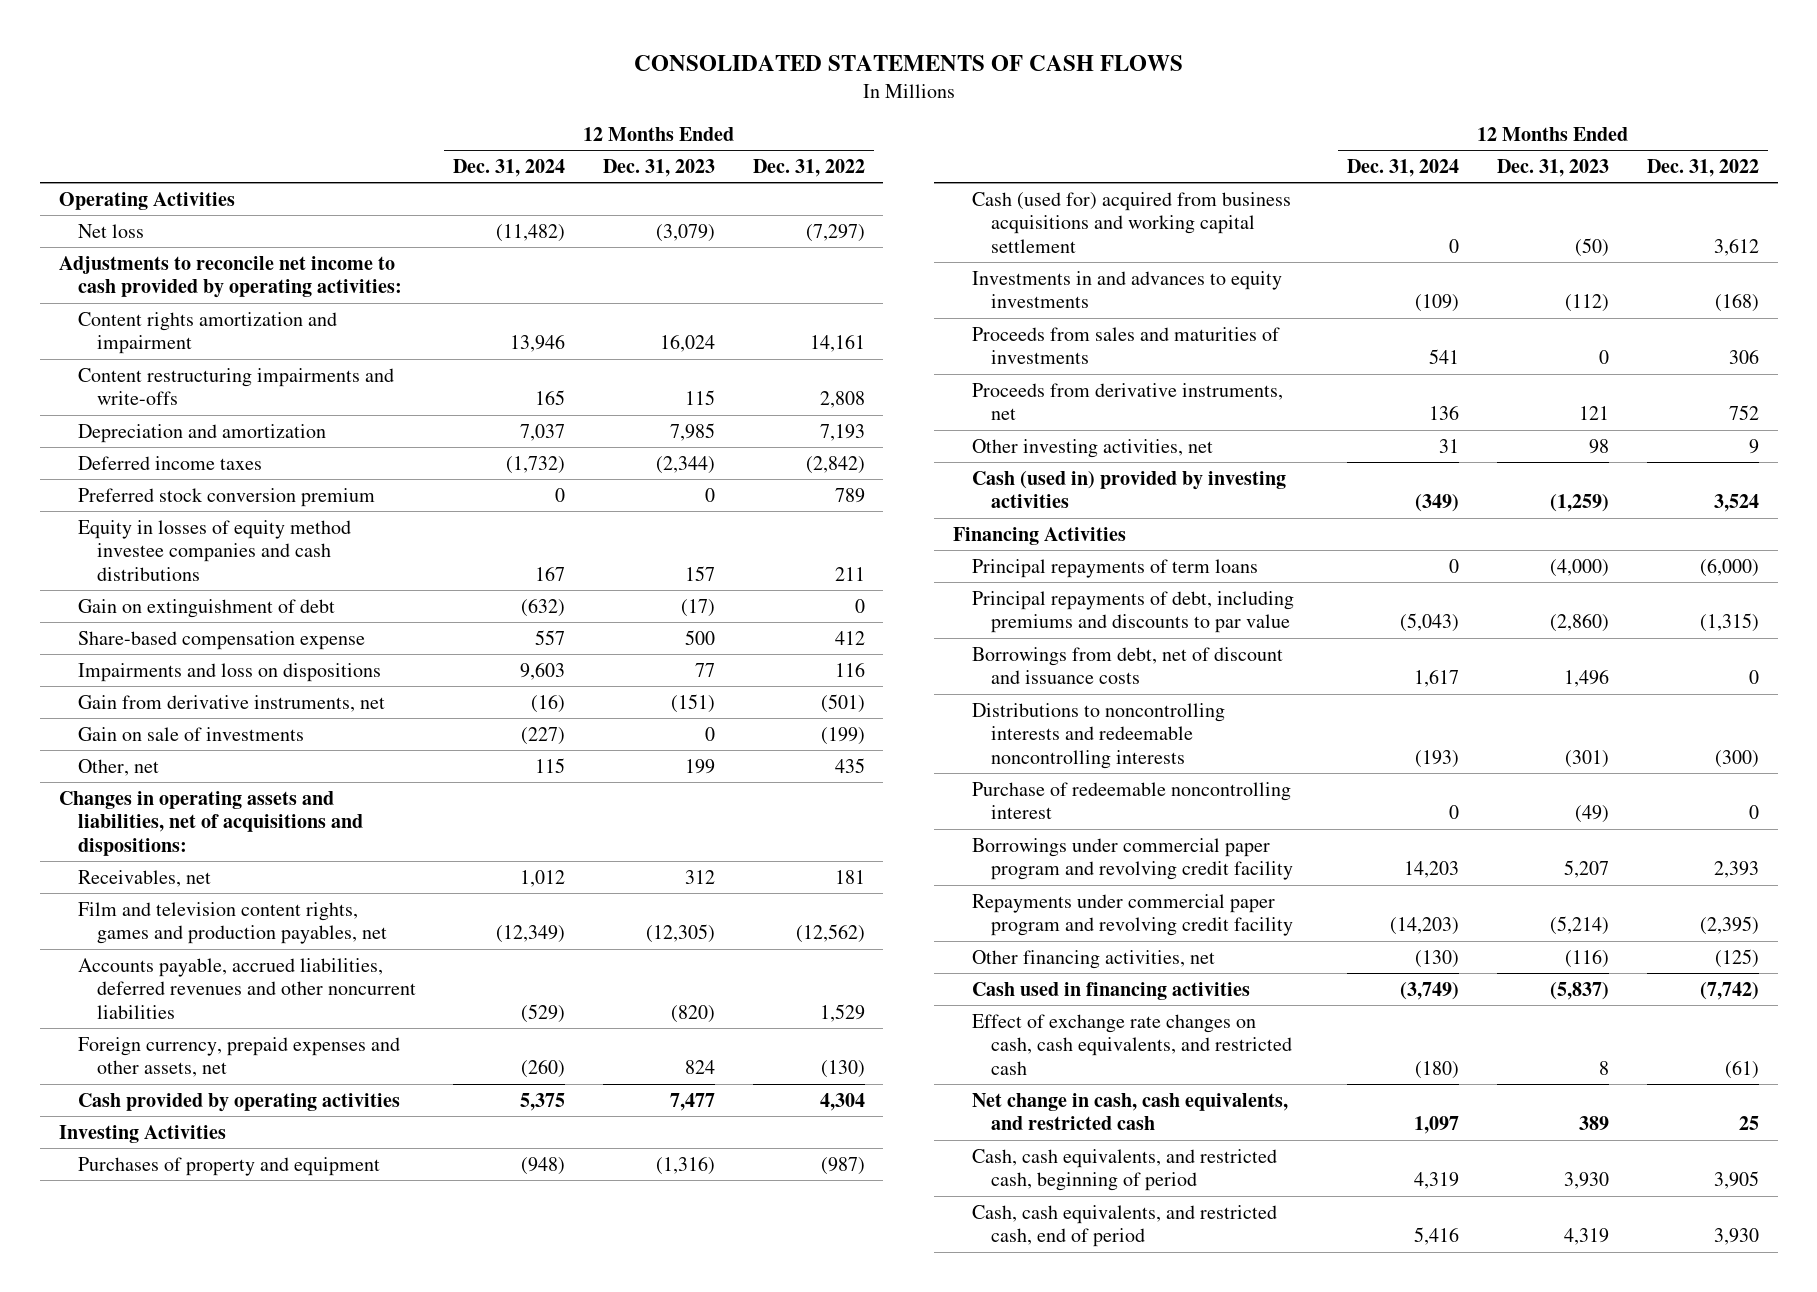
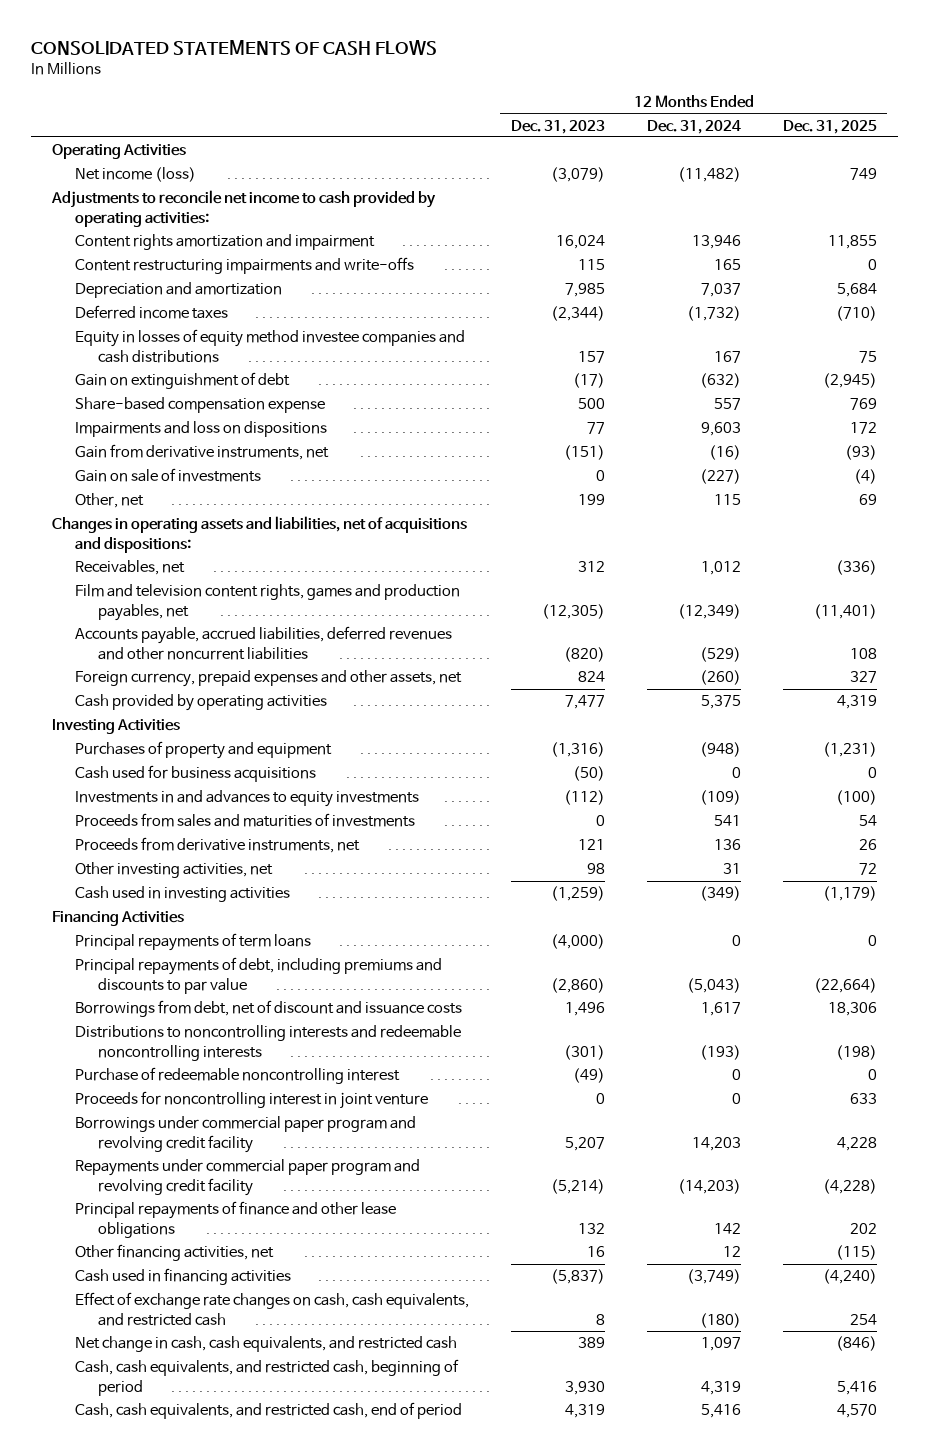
[752,158,865,177] Dec. 31, 2022 -> none
none -> [782,119,877,134] Dec. 31, 2025
[77,223,144,238] Net loss -> [74,167,196,183] Net income (loss)
[77,487,375,507] Preferred stock conversion premium -> none
[971,191,1291,253] Cash (used for) acquired from business acquisitions and working capital settlement -> [74,765,316,783] Cash used for business acquisitions
[971,470,1286,509] Cash (used in) provided by investing activities -> [74,886,290,903] Cash used in investing activities
none -> [74,1091,428,1110] Proceeds for noncontrolling interest in joint venture
none -> [74,1201,396,1238] Principal repayments of finance and other lease obligations
[1415,949,1460,968] (130) -> [722,1246,741,1258] 12
[1565,948,1610,968] (116) -> [586,1246,605,1258] 16

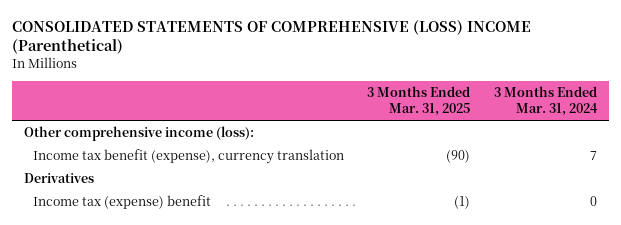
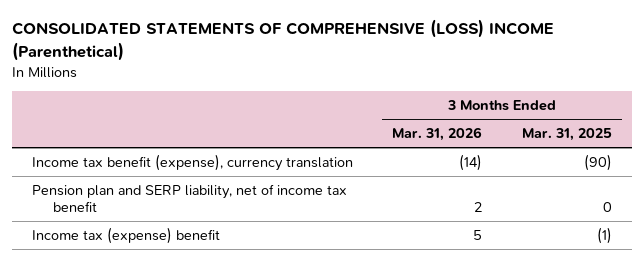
[493,85,598,117] 3 Months Ended Mar. 31, 2024 -> none
none -> [392,127,483,142] Mar. 31, 2026
[23,126,254,142] Other comprehensive income (loss): -> none
[23,173,94,184] Derivatives -> none
none -> [31,183,347,213] Pension plan and SERP liability, net of income tax benefit

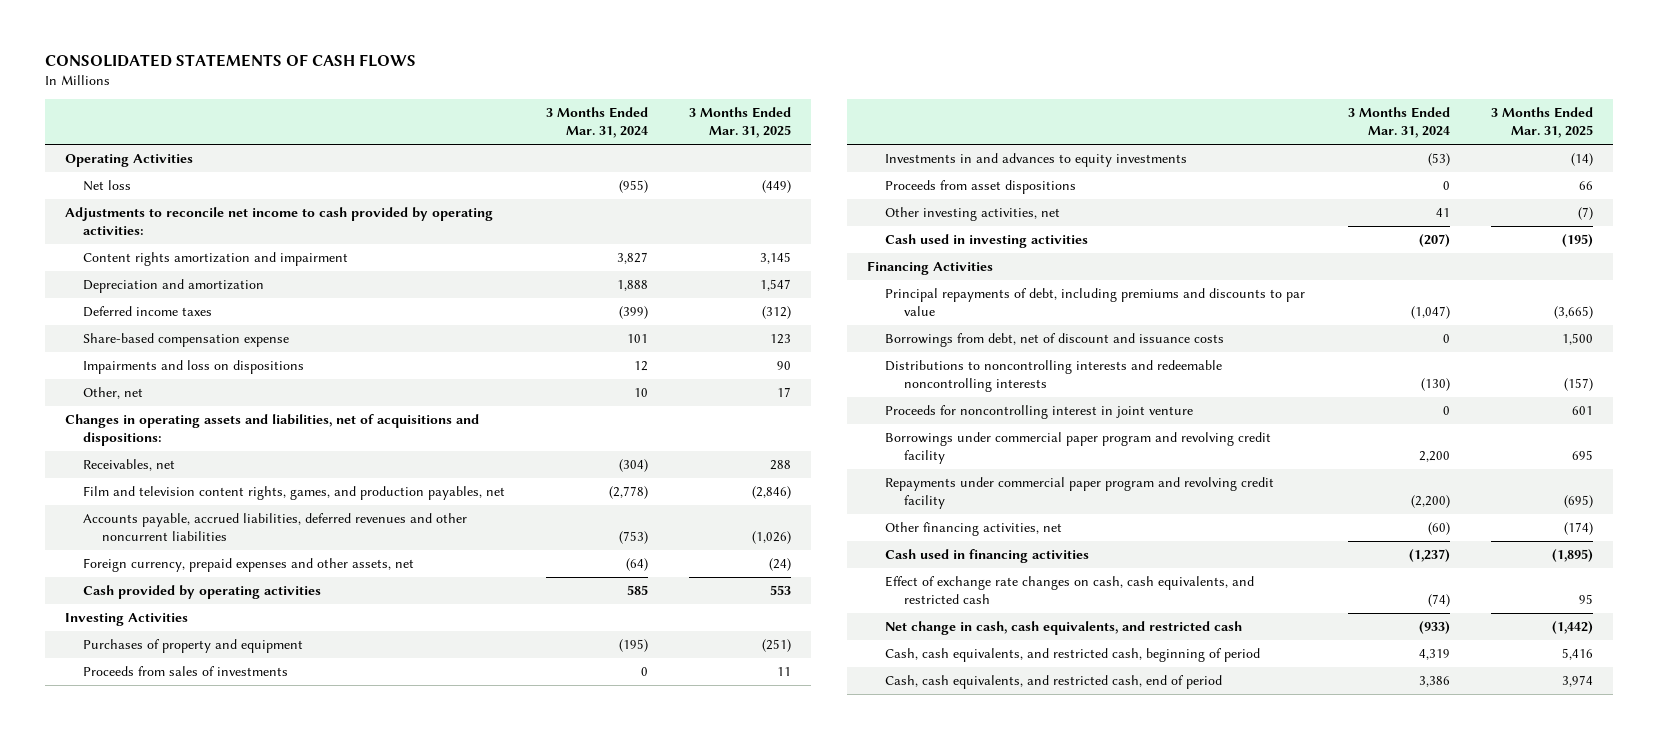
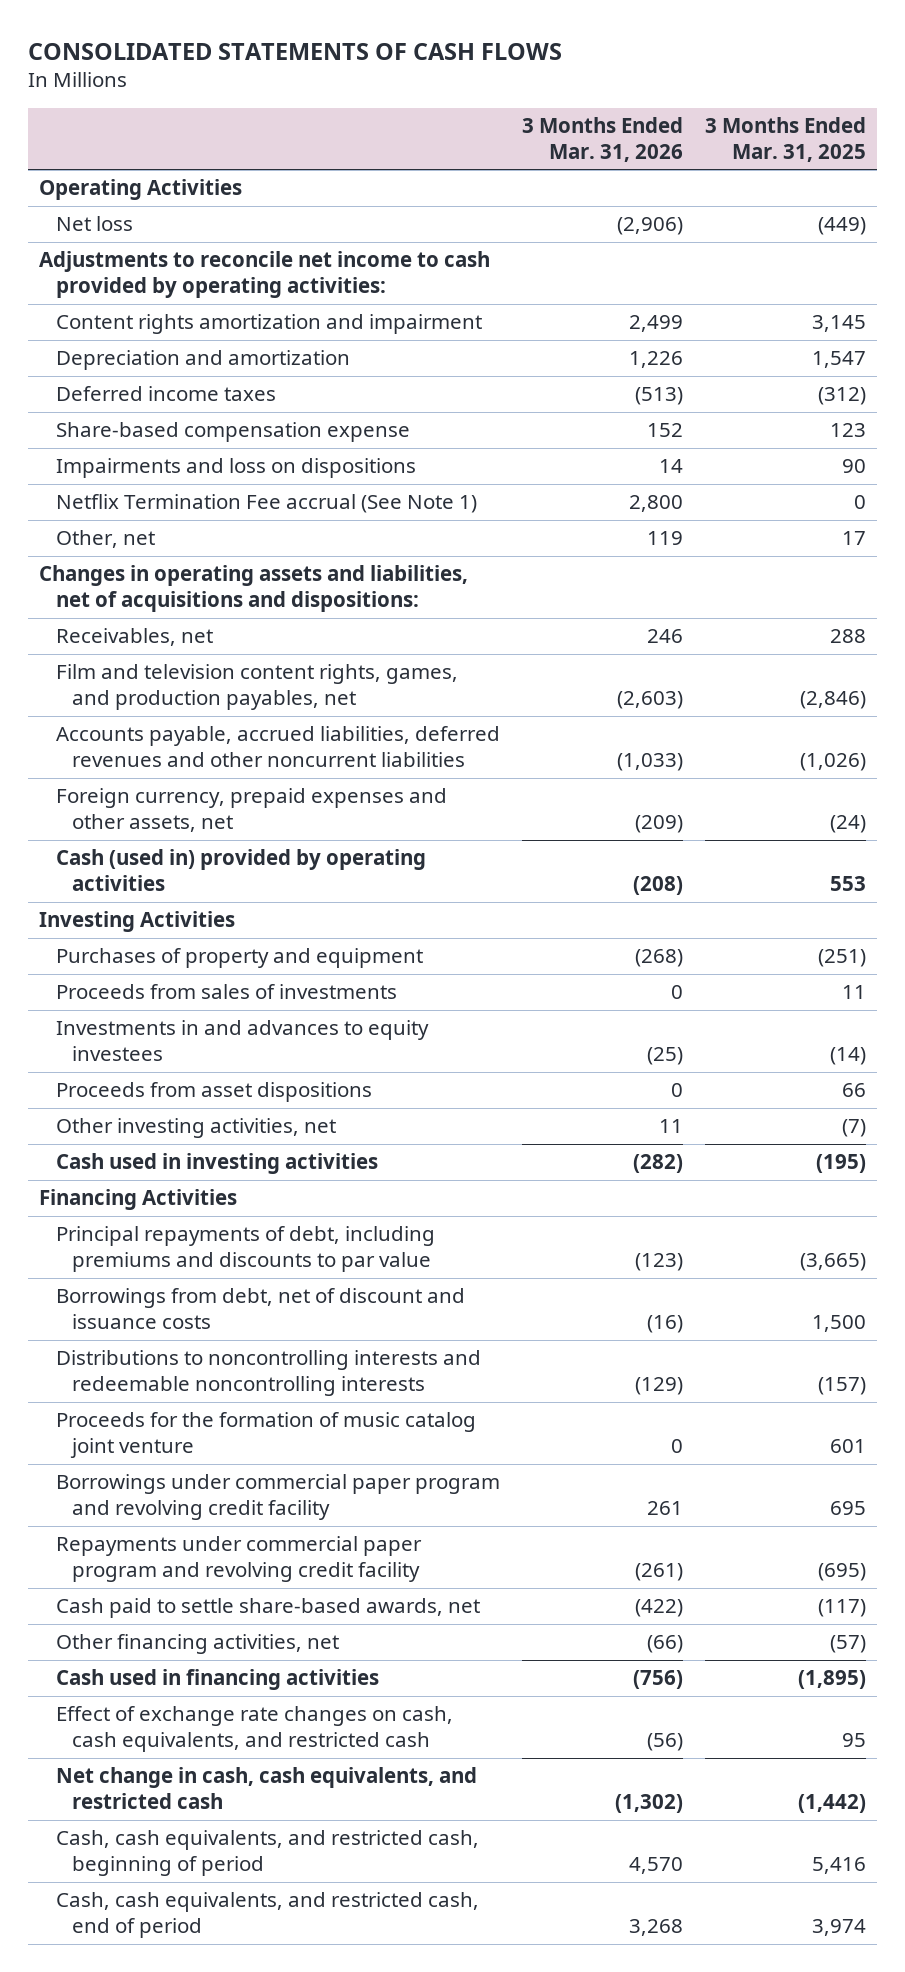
[546,107,649,139] 3 Months Ended Mar. 31, 2024 -> none
none -> [521,117,683,162] 3 Months Ended Mar. 31, 2026
none -> [55,494,477,514] Netflix Termination Fee accrual (See Note 1)
[83,584,322,599] Cash provided by operating activities -> [55,849,426,891] Cash (used in) provided by operating activities
[885,152,1188,167] Investments in and advances to equity investments -> [55,1020,429,1061] Investments in and advances to equity investees
[885,404,1194,419] Proceeds for noncontrolling interest in joint venture -> none
none -> [55,1412,476,1458] Proceeds for the formation of music catalog joint venture
none -> [55,1598,480,1619] Cash paid to settle share-based awards, net
[1563,521,1593,535] (174) -> [829,1635,866,1654] (57)

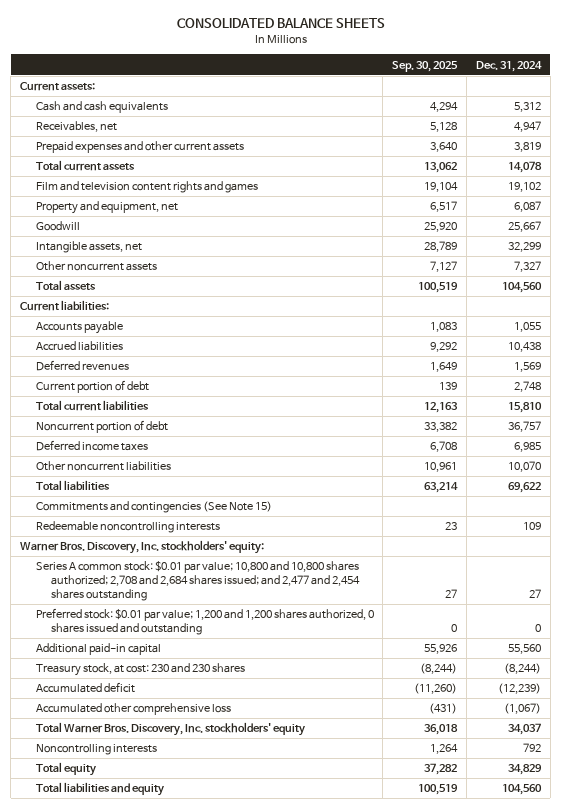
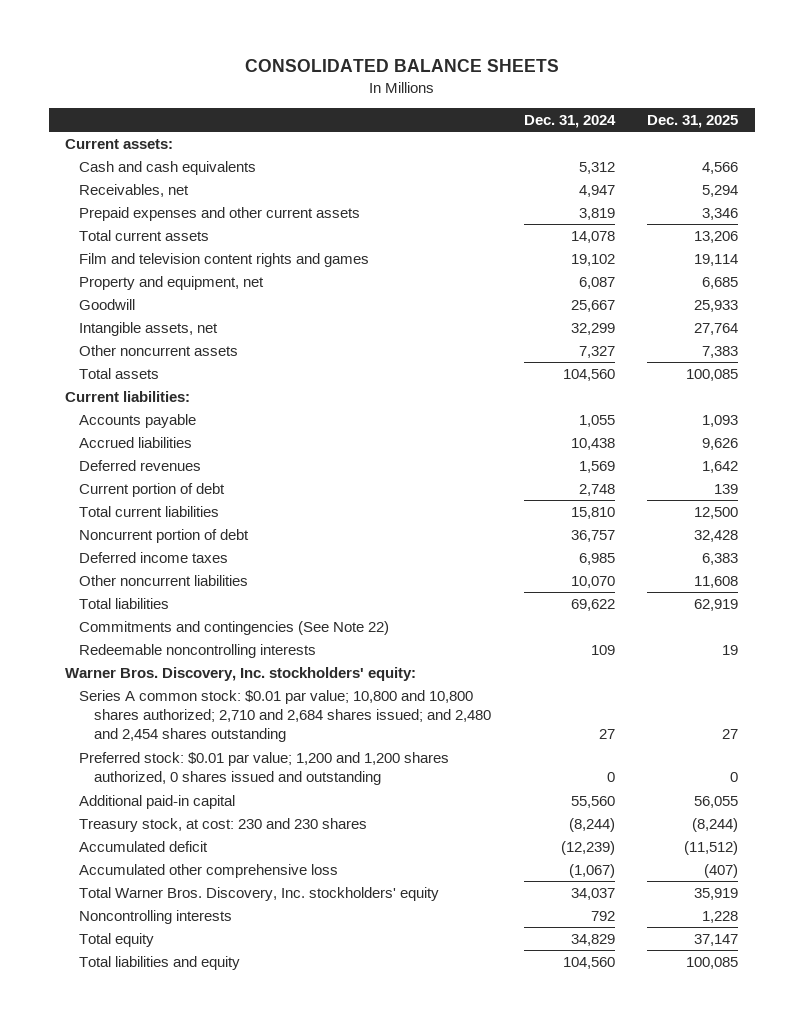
[392,60,459,72] Sep. 30, 2025 -> none
none -> [647,114,739,128] Dec. 31, 2025
[35,501,272,514] Commitments and contingencies (See Note 15) -> [79,620,390,635] Commitments and contingencies (See Note 22)
[35,561,361,601] Series A common stock: $0.01 par value; 10,800 and 10,800 shares authorized; 2,708 and 2,684 shares issued; and 2,477 and 2,454 shares outstanding -> [79,689,491,743] Series A common stock: $0.01 par value; 10,800 and 10,800 shares authorized; 2,710 and 2,684 shares issued; and 2,480 and 2,454 shares outstanding

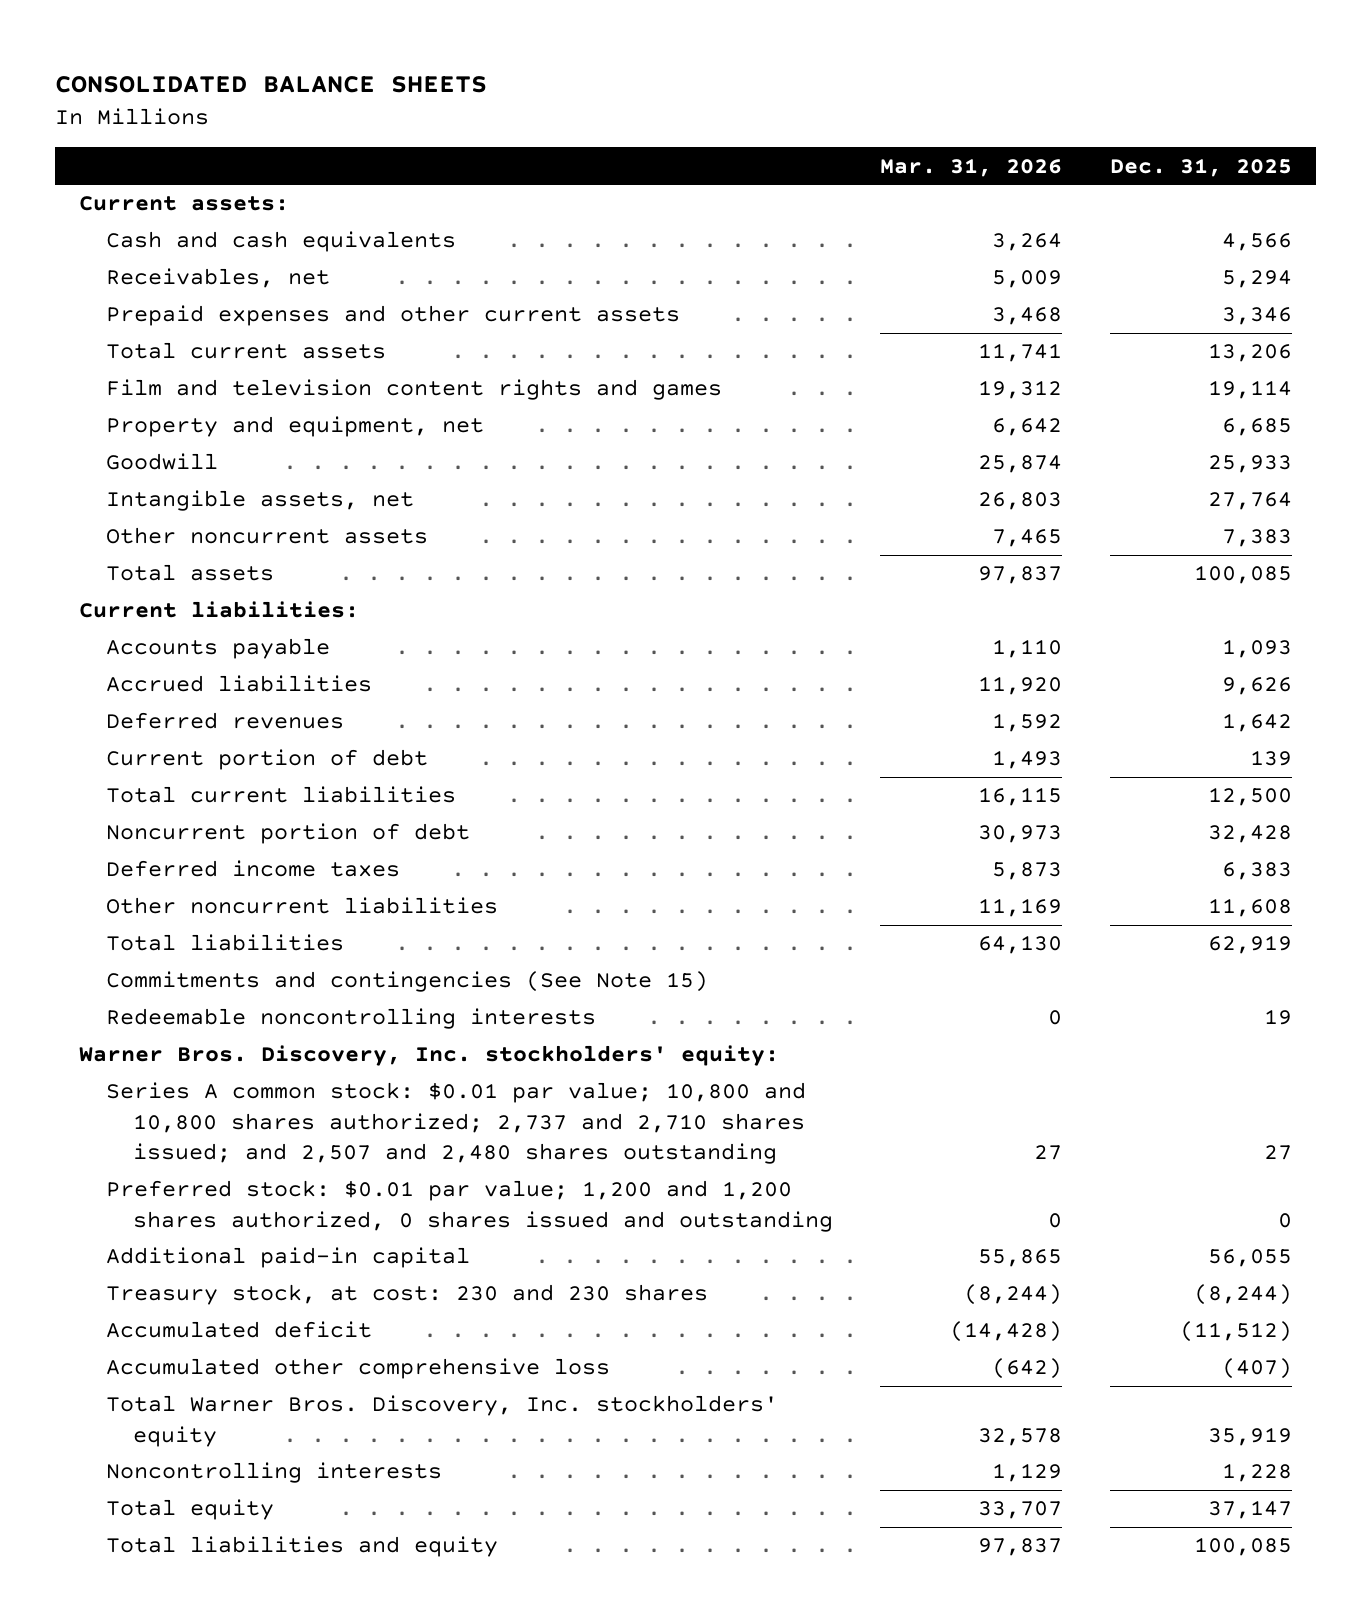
[523,114,616,128] Dec. 31, 2024 -> none
none -> [880,157,1063,177] Mar. 31, 2026
[79,620,390,635] Commitments and contingencies (See Note 22) -> [105,971,708,993] Commitments and contingencies (See Note 15)
[79,689,491,743] Series A common stock: $0.01 par value; 10,800 and 10,800 shares authorized; 2,710 and 2,684 shares issued; and 2,480 and 2,454 shares outstanding -> [105,1082,806,1165] Series A common stock: $0.01 par value; 10,800 and 10,800 shares authorized; 2,737 and 2,710 shares issued; and 2,507 and 2,480 shares outstanding

